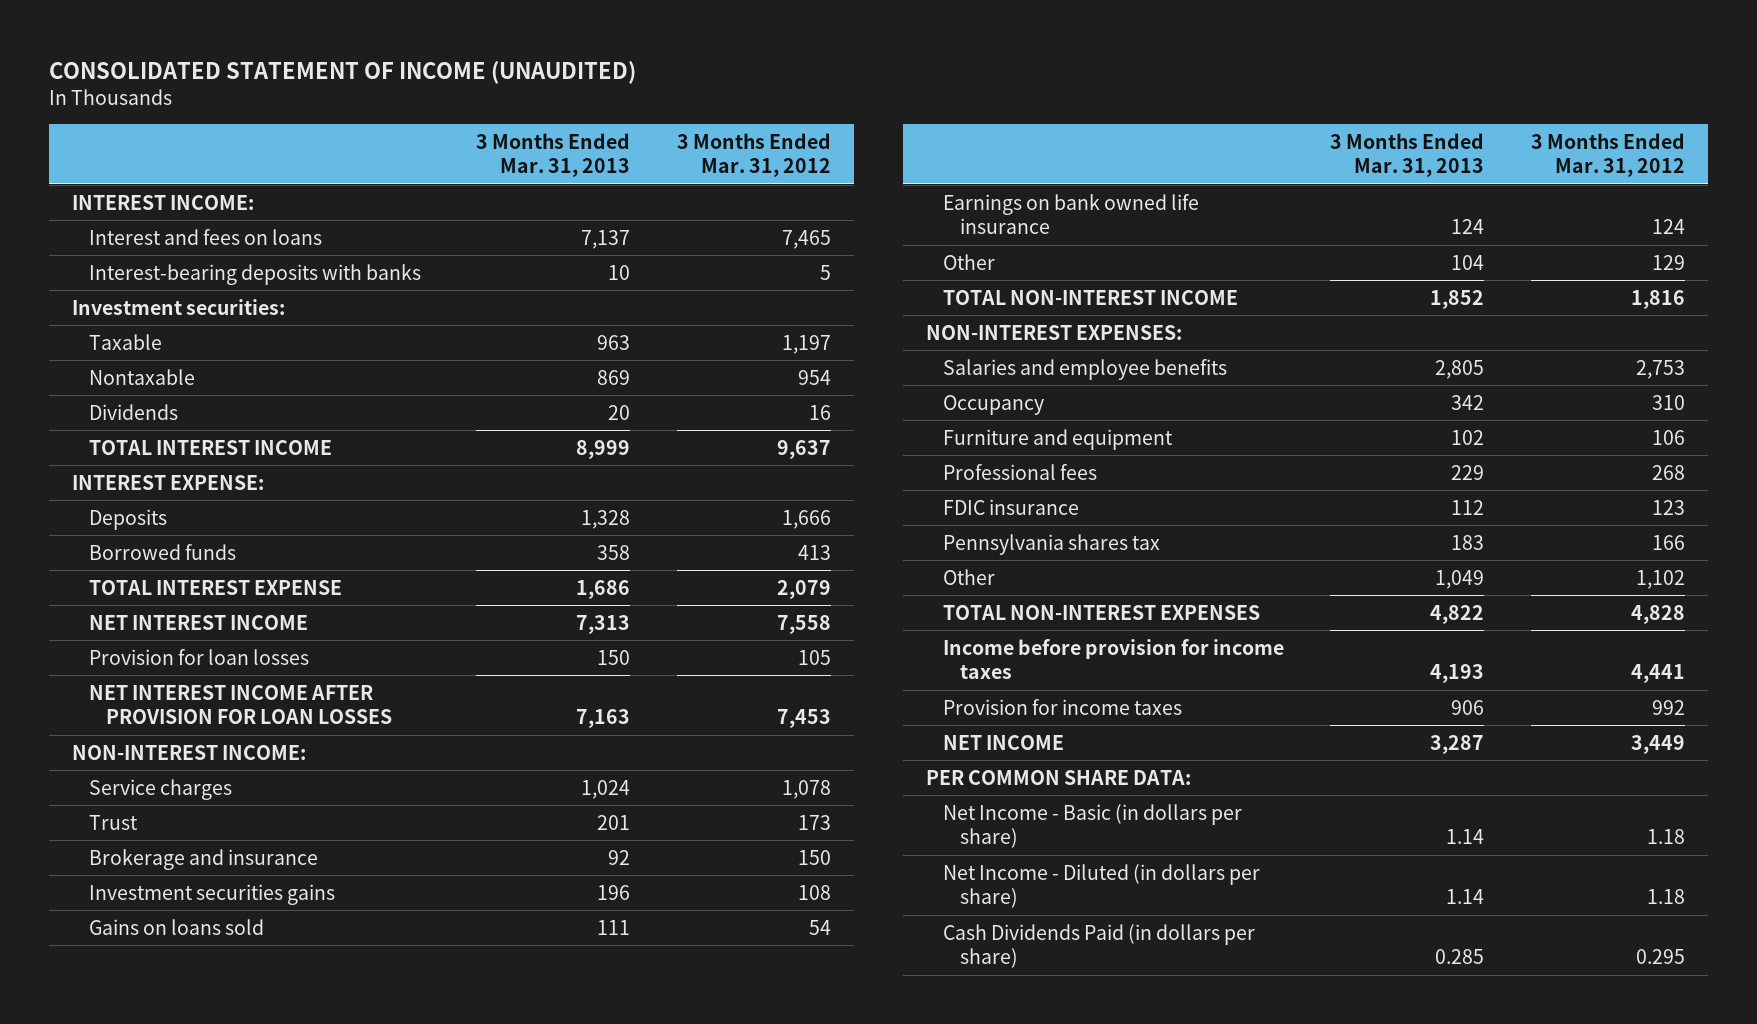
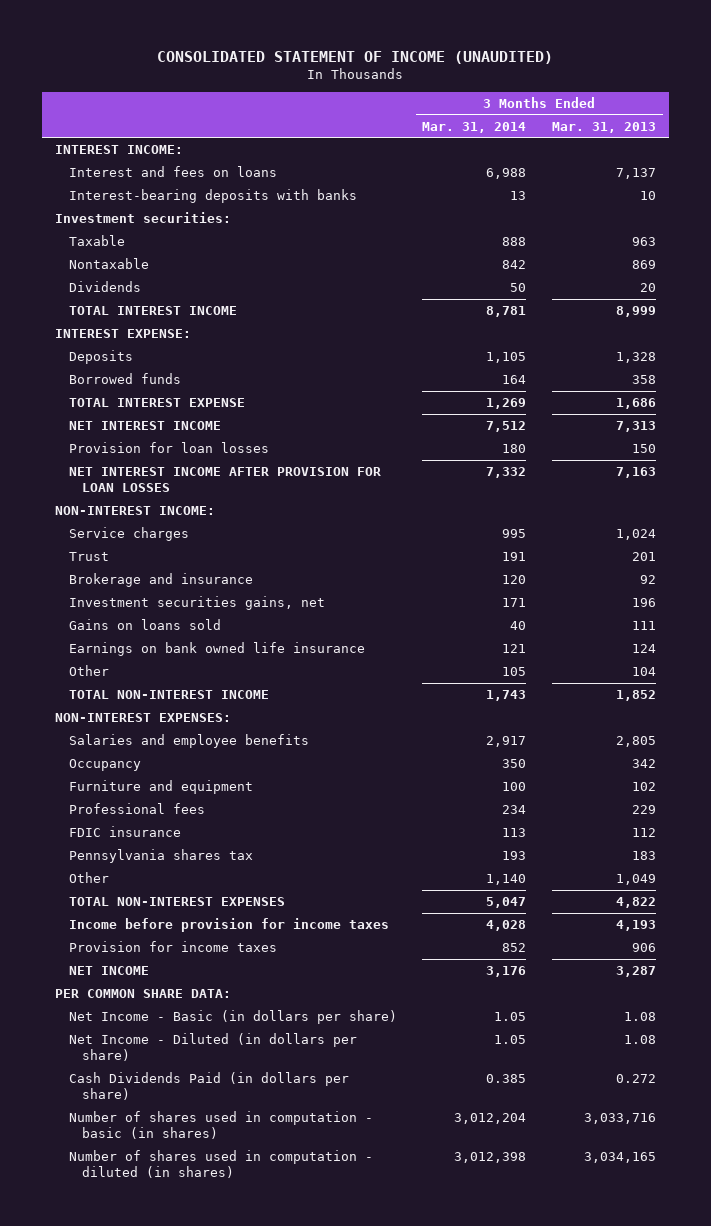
[676,132,831,178] 3 Months Ended Mar. 31, 2012 -> none
none -> [422,121,527,133] Mar. 31, 2014
[88,883,335,905] Investment securities gains -> [68,595,325,610] Investment securities gains, net
[1446,829,1485,845] 1.14 -> [624,1011,657,1021] 1.08
[1446,889,1485,905] 1.14 -> [624,1034,657,1044] 1.08
[1435,949,1485,965] 0.285 -> [616,1073,657,1083] 0.272
none -> [68,1110,373,1140] Number of shares used in computation - basic (in shares)
none -> [68,1149,373,1179] Number of shares used in computation - diluted (in shares)

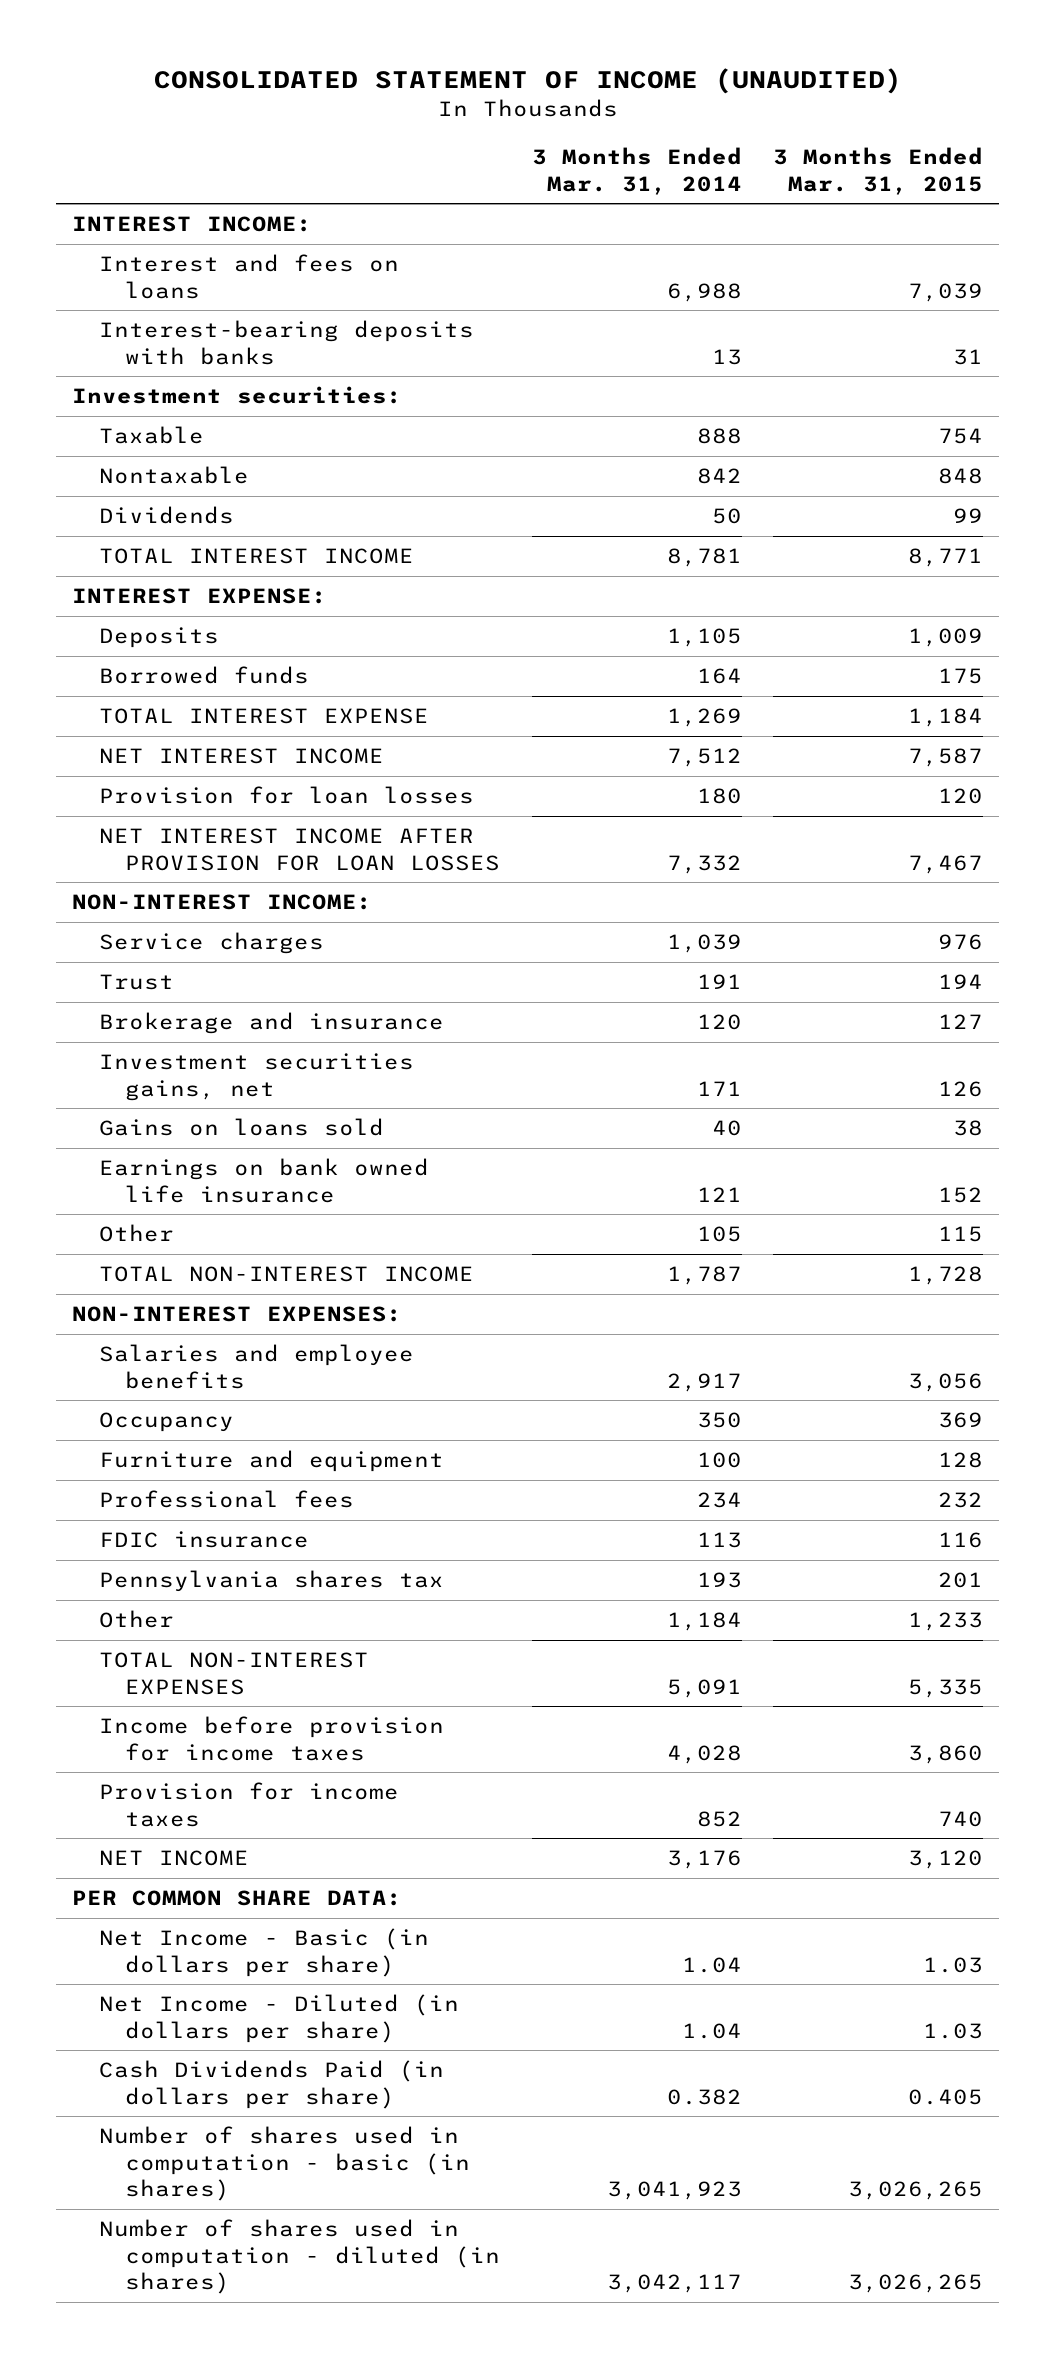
[552,121,657,133] Mar. 31, 2013 -> none
none -> [773,147,984,195] 3 Months Ended Mar. 31, 2015
[502,528,527,538] 995 -> [666,934,742,954] 1,039
[486,689,527,701] 1,743 -> [666,1266,742,1286] 1,787
[486,873,527,885] 1,140 -> [666,1612,742,1632] 1,184
[486,896,527,908] 5,047 -> [666,1678,742,1698] 5,091
[494,1011,527,1021] 1.05 -> [681,1956,742,1973] 1.04
[494,1034,527,1044] 1.05 -> [681,2022,742,2039] 1.04
[486,1073,527,1083] 0.385 -> [666,2088,742,2105] 0.382
[454,1112,527,1124] 3,012,204 -> [606,2180,742,2200] 3,041,923
[454,1151,527,1163] 3,012,398 -> [606,2273,742,2293] 3,042,117

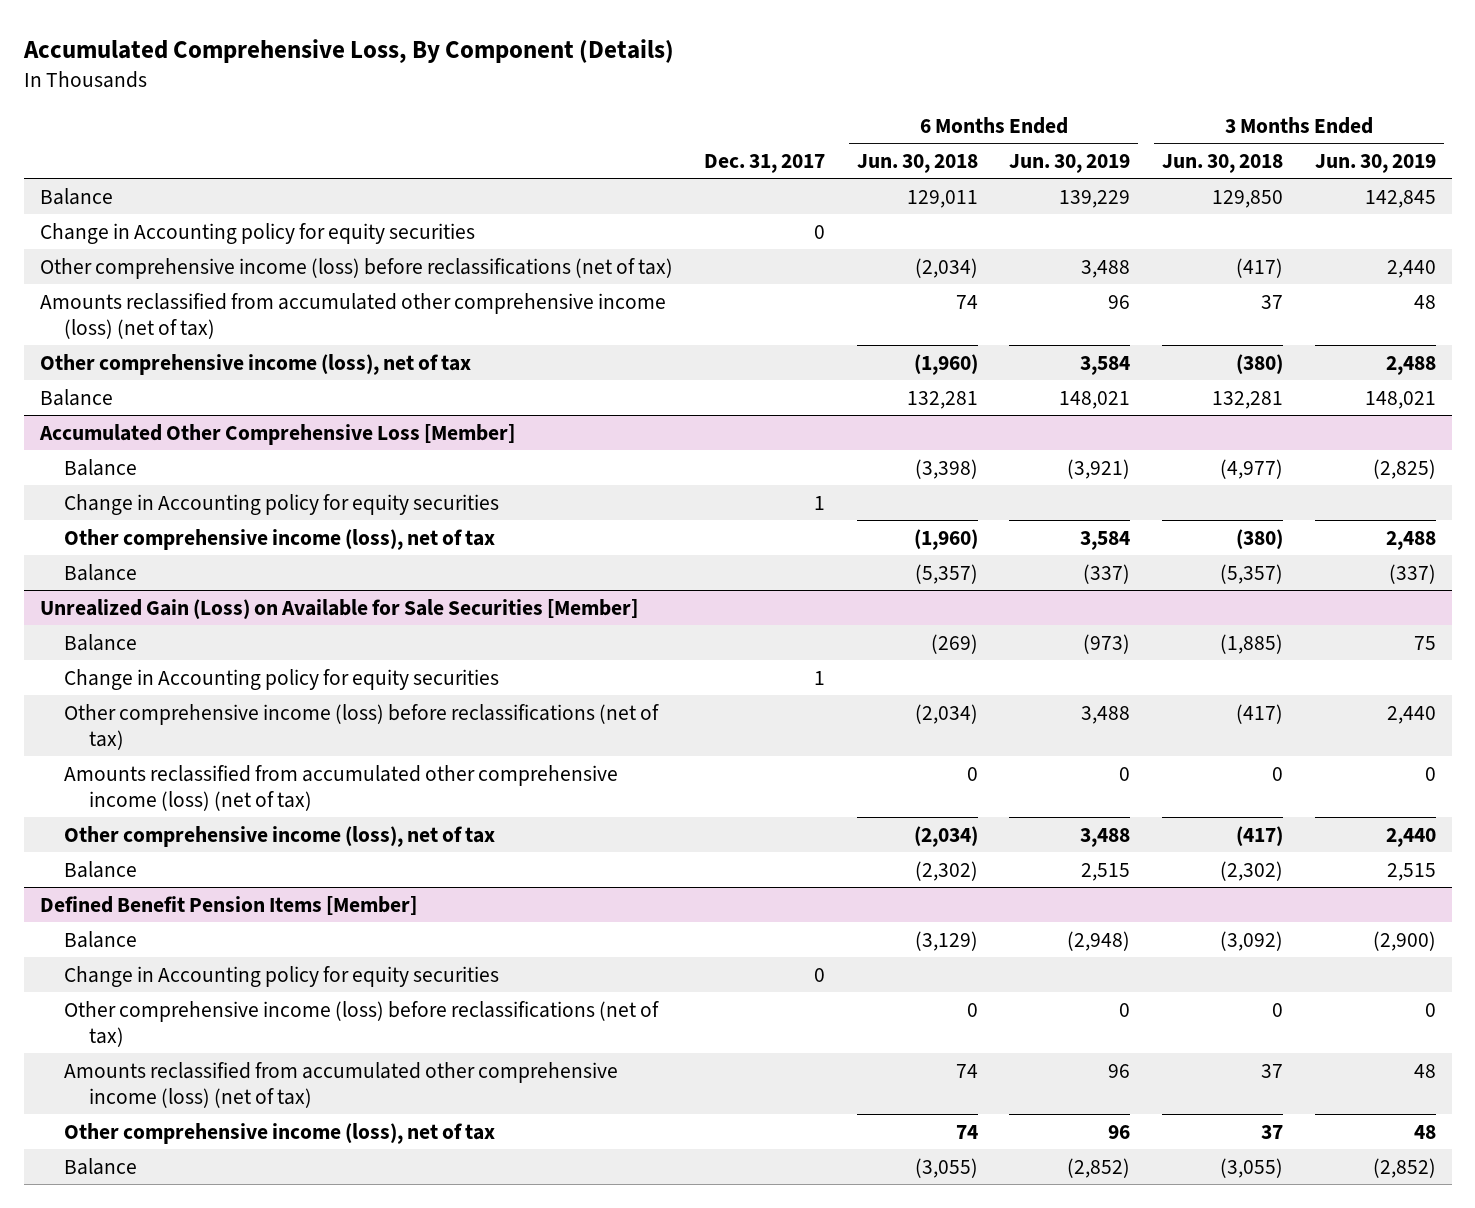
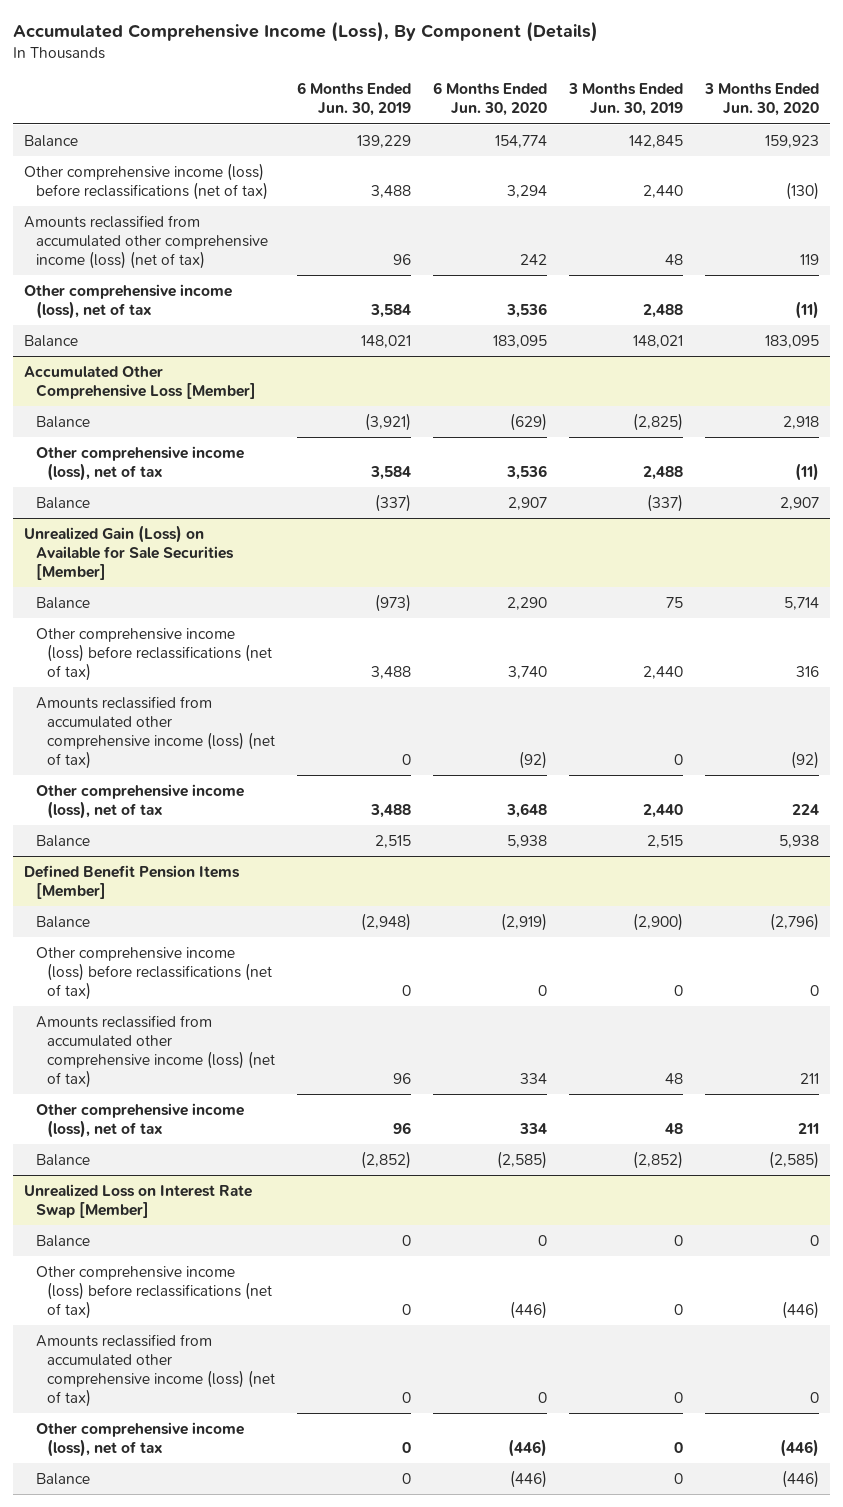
[22,38,674,63] Accumulated Comprehensive Loss, By Component (Details) -> [12,21,598,43] Accumulated Comprehensive Income (Loss), By Component (Details)
[704,154,826,174] Dec. 31, 2017 -> none
[856,154,978,174] Jun. 30, 2018 -> none
[1162,154,1284,174] Jun. 30, 2018 -> none
none -> [433,82,548,117] 6 Months Ended Jun. 30, 2020
none -> [704,83,820,117] 3 Months Ended Jun. 30, 2020
[39,222,475,244] Change in Accounting policy for equity securities -> none
[64,493,500,515] Change in Accounting policy for equity securities -> none
[64,668,500,690] Change in Accounting policy for equity securities -> none
[64,965,500,987] Change in Accounting policy for equity securities -> none
none -> [23,1183,252,1218] Unrealized Loss on Interest Rate Swap [Member]
none -> [35,1234,90,1247] Balance
none -> [35,1265,273,1320] Other comprehensive income (loss) before reclassifications (net of tax)
none -> [35,1333,276,1408] Amounts reclassified from accumulated other comprehensive income (loss) (net of tax)
none -> [35,1421,244,1457] Other comprehensive income (loss), net of tax
none -> [35,1472,90,1485] Balance

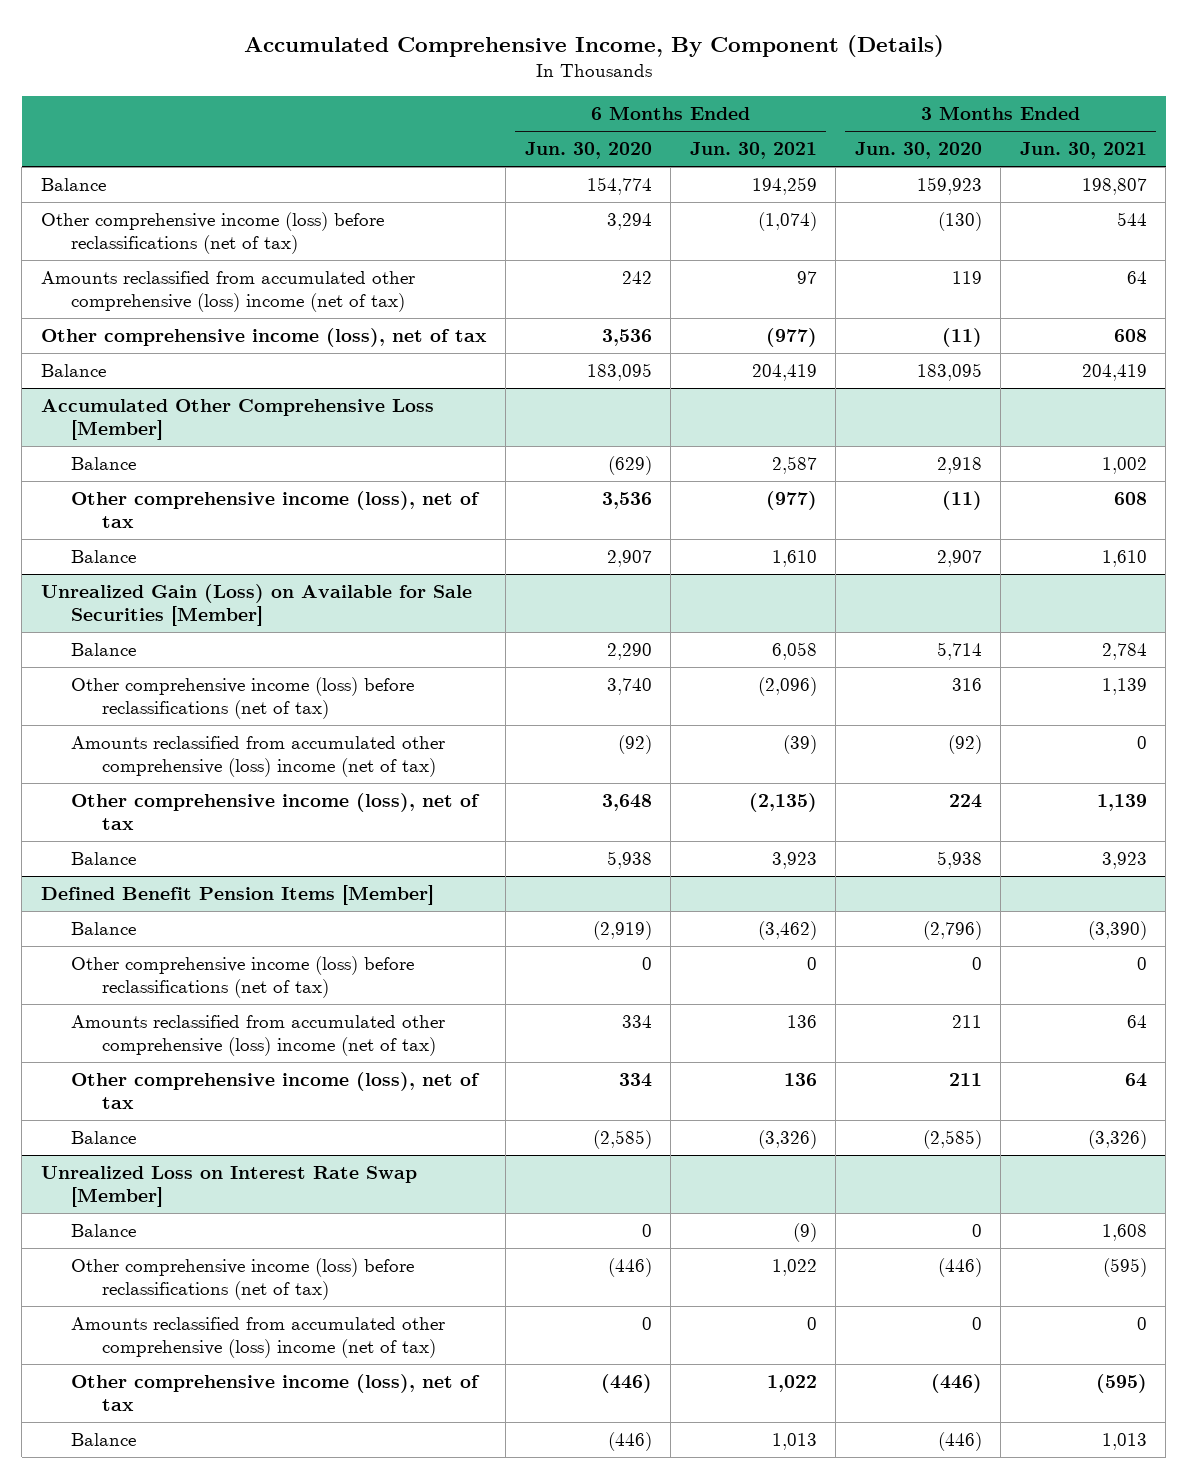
[12,21,598,43] Accumulated Comprehensive Income (Loss), By Component (Details) -> [243,34,944,57] Accumulated Comprehensive Income, By Component (Details)
[297,82,412,117] 6 Months Ended Jun. 30, 2019 -> none
[568,83,684,117] 3 Months Ended Jun. 30, 2019 -> none
none -> [689,142,817,160] Jun. 30, 2021
none -> [1019,142,1147,160] Jun. 30, 2021
[23,214,268,270] Amounts reclassified from accumulated other comprehensive income (loss) (net of tax) -> [40,271,415,312] Amounts reclassified from accumulated other comprehensive (loss) income (net of tax)
[35,695,276,770] Amounts reclassified from accumulated other comprehensive income (loss) (net of tax) -> [71,736,446,777] Amounts reclassified from accumulated other comprehensive (loss) income (net of tax)
[35,1014,276,1089] Amounts reclassified from accumulated other comprehensive income (loss) (net of tax) -> [71,1015,446,1056] Amounts reclassified from accumulated other comprehensive (loss) income (net of tax)
[35,1333,276,1408] Amounts reclassified from accumulated other comprehensive income (loss) (net of tax) -> [71,1317,446,1358] Amounts reclassified from accumulated other comprehensive (loss) income (net of tax)

